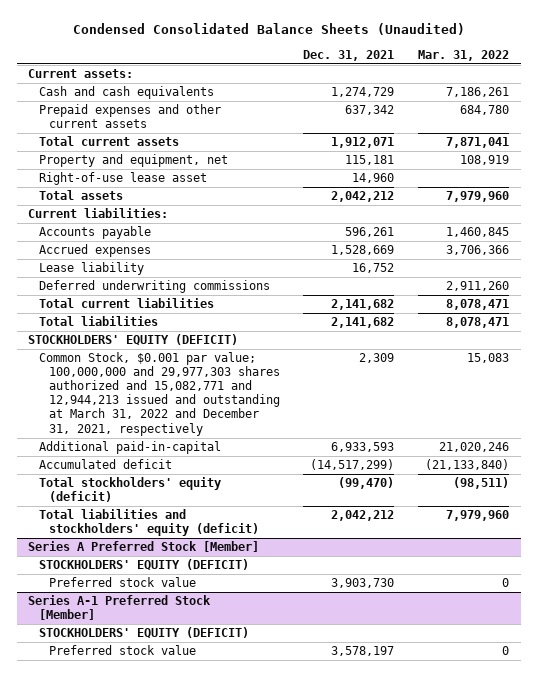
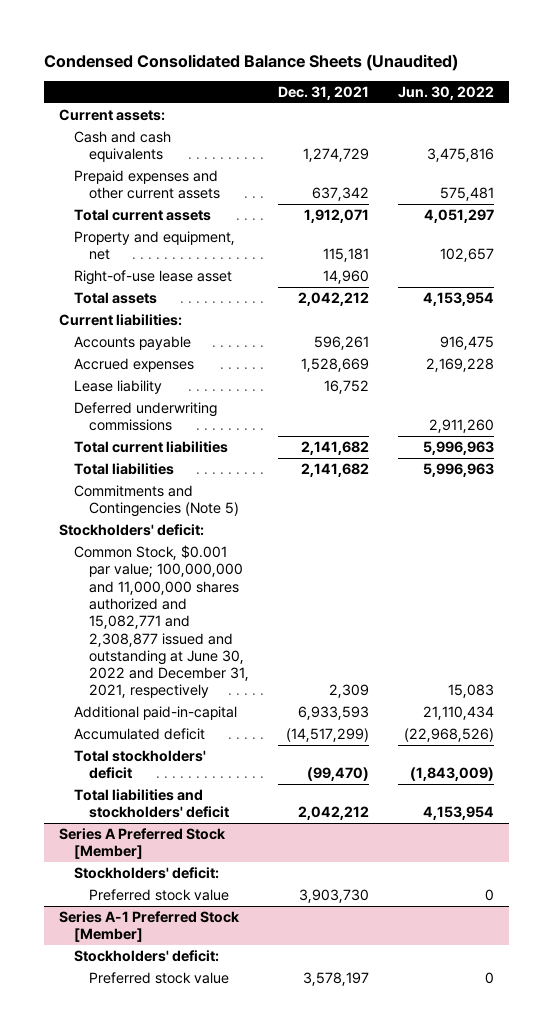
[417,49,509,61] Mar. 31, 2022 -> none
none -> [398,86,495,101] Jun. 30, 2022
none -> [73,484,240,518] Commitments and Contingencies (Note 5)
[28,334,239,346] STOCKHOLDERS' EQUITY (DEFICIT) -> [58,523,204,536] Stockholders' deficit:
[38,352,280,436] Common Stock, $0.001 par value; 100,000,000 and 29,977,303 shares authorized and 15,082,771 and 12,944,213 issued and outstanding at March 31, 2022 and December 31, 2021, respectively -> [73,544,250,699] Common Stock, $0.001 par value; 100,000,000 and 11,000,000 shares authorized and 15,082,771 and 2,308,877 issued and outstanding at June 30, 2022 and December 31, 2021, respectively
[38,477,221,503] Total stockholders' equity (deficit) -> [73,749,206,780] Total stockholders' deficit
[38,509,259,537] Total liabilities and stockholders' equity (deficit) -> [73,788,230,819] Total liabilities and stockholders' deficit
[38,559,249,571] STOCKHOLDERS' EQUITY (DEFICIT) -> [73,866,219,879] Stockholders' deficit:
[38,627,249,639] STOCKHOLDERS' EQUITY (DEFICIT) -> [73,949,219,962] Stockholders' deficit:

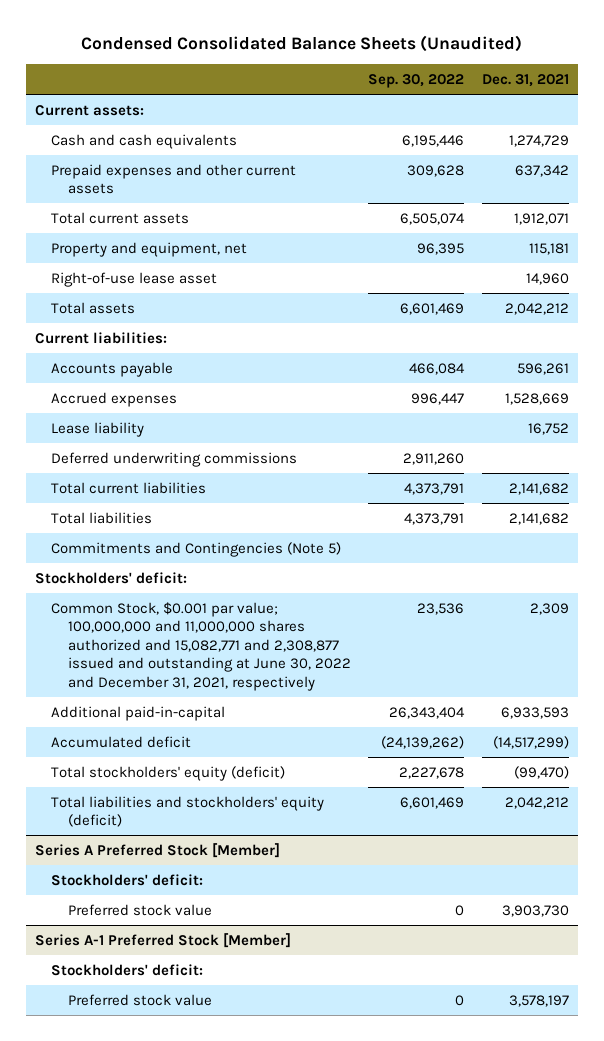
[398,86,495,101] Jun. 30, 2022 -> none
none -> [368,74,465,89] Sep. 30, 2022
[73,749,206,780] Total stockholders' deficit -> [51,765,286,781] Total stockholders' equity (deficit)
[73,788,230,819] Total liabilities and stockholders' deficit -> [51,795,325,828] Total liabilities and stockholders' equity (deficit)

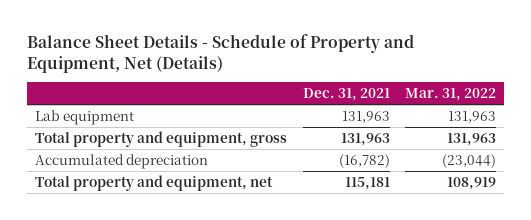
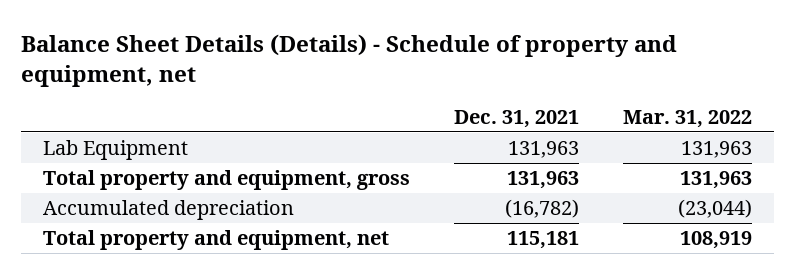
[27,34,415,73] Balance Sheet Details - Schedule of Property and Equipment, Net (Details) -> [20,33,677,88] Balance Sheet Details (Details) - Schedule of property and equipment, net
[35,110,135,126] Lab equipment -> [43,140,189,161] Lab Equipment

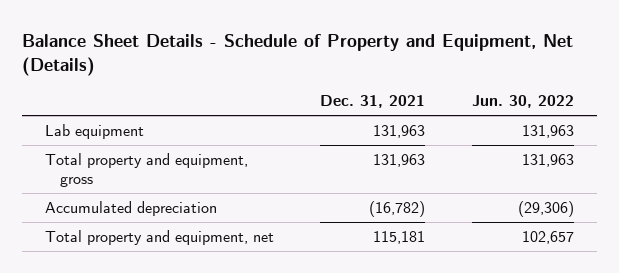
[20,33,677,88] Balance Sheet Details (Details) - Schedule of property and equipment, net -> [22,33,574,76] Balance Sheet Details - Schedule of Property and Equipment, Net (Details)
[623,110,753,129] Mar. 31, 2022 -> none
none -> [471,95,574,109] Jun. 30, 2022
[43,140,189,161] Lab Equipment -> [45,123,145,139] Lab equipment

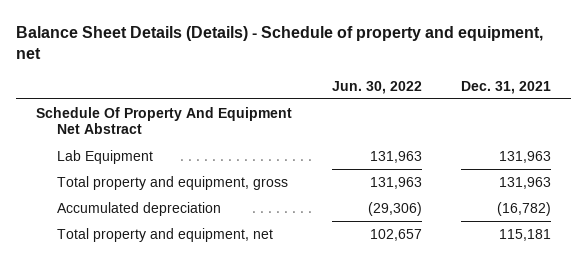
[22,33,574,76] Balance Sheet Details - Schedule of Property and Equipment, Net (Details) -> [16,25,544,60] Balance Sheet Details (Details) - Schedule of property and equipment, net
none -> [35,106,292,135] Schedule Of Property And Equipment Net Abstract
[45,123,145,139] Lab equipment -> [57,149,154,164] Lab Equipment

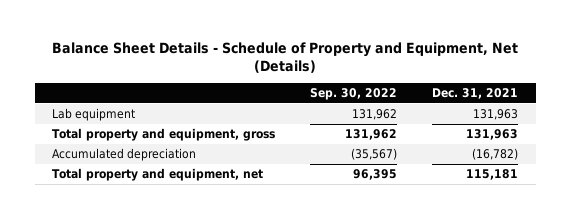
[16,25,544,60] Balance Sheet Details (Details) - Schedule of property and equipment, net -> [52,42,519,74] Balance Sheet Details - Schedule of Property and Equipment, Net (Details)
[331,80,422,94] Jun. 30, 2022 -> none
none -> [310,88,398,101] Sep. 30, 2022
[35,106,292,135] Schedule Of Property And Equipment Net Abstract -> none
[57,149,154,164] Lab Equipment -> [52,108,136,122] Lab equipment

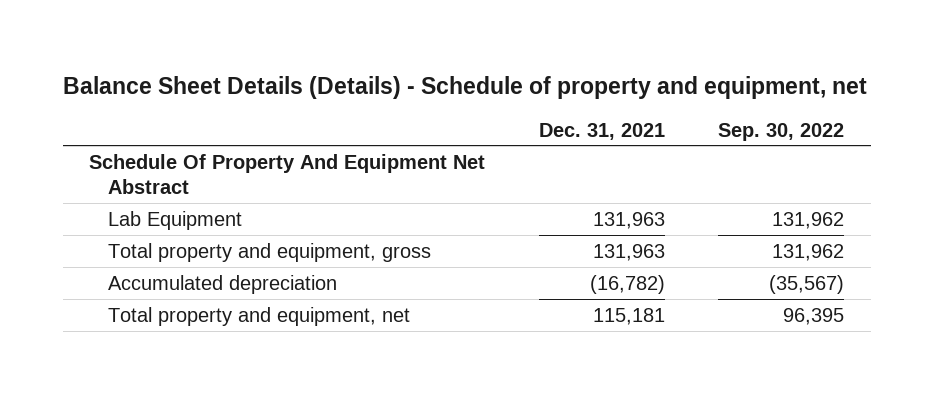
[52,42,519,74] Balance Sheet Details - Schedule of Property and Equipment, Net (Details) -> [62,75,867,99] Balance Sheet Details (Details) - Schedule of property and equipment, net
none -> [89,153,486,195] Schedule Of Property And Equipment Net Abstract
[52,108,136,122] Lab equipment -> [107,210,242,230] Lab Equipment

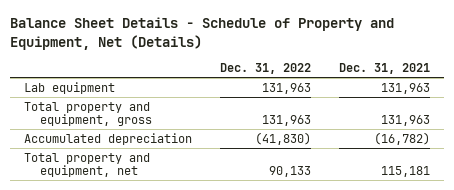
[62,75,867,99] Balance Sheet Details (Details) - Schedule of property and equipment, net -> [10,17,395,50] Balance Sheet Details - Schedule of Property and Equipment, Net (Details)
[718,122,845,141] Sep. 30, 2022 -> none
none -> [220,62,312,74] Dec. 31, 2022
[89,153,486,195] Schedule Of Property And Equipment Net Abstract -> none
[107,210,242,230] Lab Equipment -> [24,81,116,94] Lab equipment

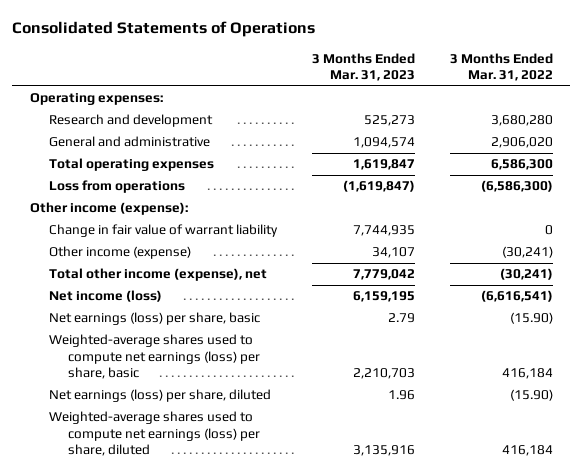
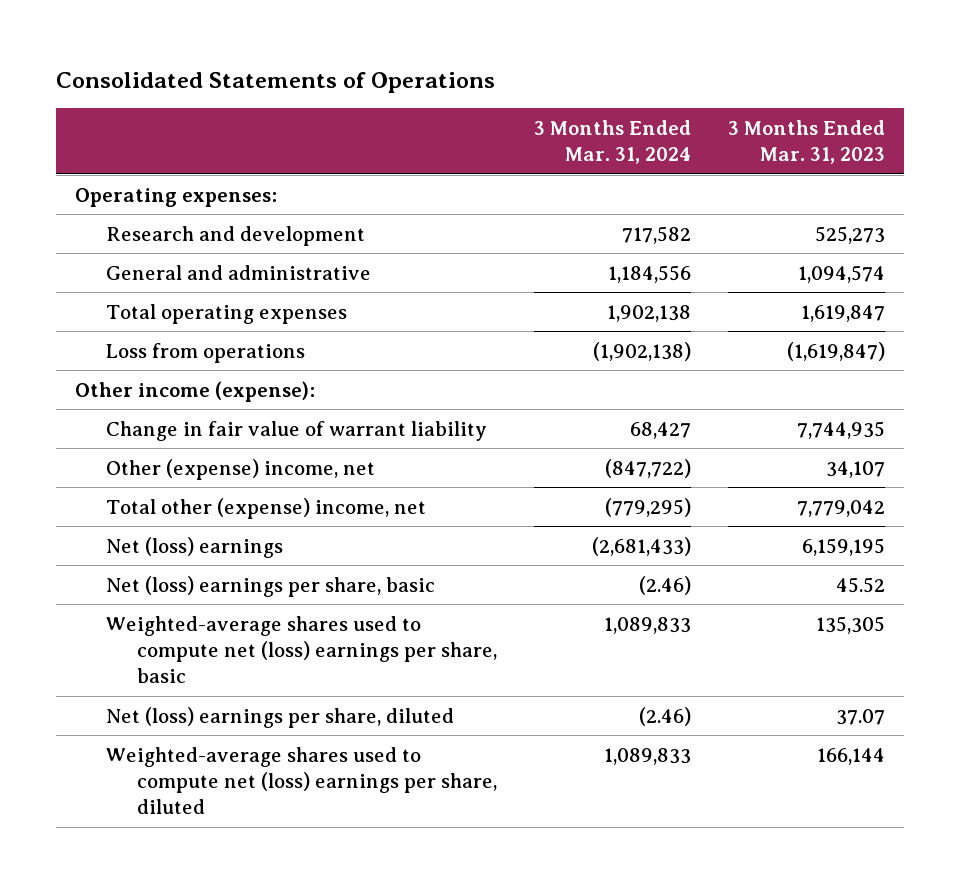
[449,52,553,81] 3 Months Ended Mar. 31, 2022 -> none
none -> [534,119,692,165] 3 Months Ended Mar. 31, 2024
[48,246,191,260] Other income (expense) -> [106,458,376,480] Other (expense) income, net
[48,268,267,282] Total other income (expense), net -> [106,497,427,519] Total other (expense) income, net
[48,290,162,303] Net income (loss) -> [106,536,284,558] Net (loss) earnings
[48,312,260,326] Net earnings (loss) per share, basic -> [106,575,436,597] Net (loss) earnings per share, basic
[387,313,415,324] 2.79 -> [836,576,886,593] 45.52
[48,334,260,380] Weighted-average shares used to compute net earnings (loss) per share, basic -> [106,615,498,684] Weighted-average shares used to compute net (loss) earnings per share, basic
[352,368,415,380] 2,210,703 -> [816,615,886,634] 135,305
[48,389,271,403] Net earnings (loss) per share, diluted -> [106,706,455,728] Net (loss) earnings per share, diluted
[387,390,415,401] 1.96 -> [836,708,886,725] 37.07
[48,411,260,457] Weighted-average shares used to compute net earnings (loss) per share, diluted -> [106,746,498,815] Weighted-average shares used to compute net (loss) earnings per share, diluted
[352,445,415,457] 3,135,916 -> [817,747,886,765] 166,144

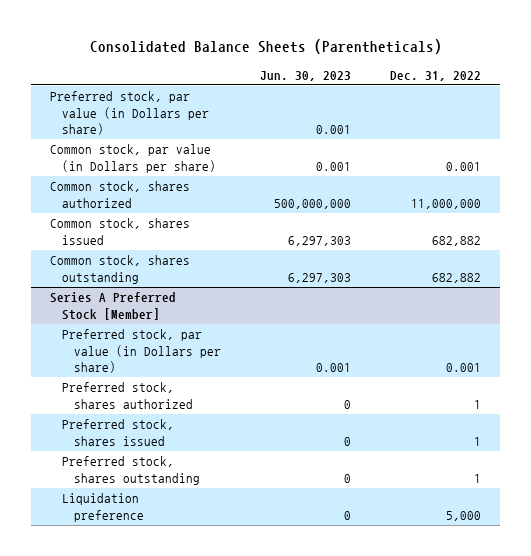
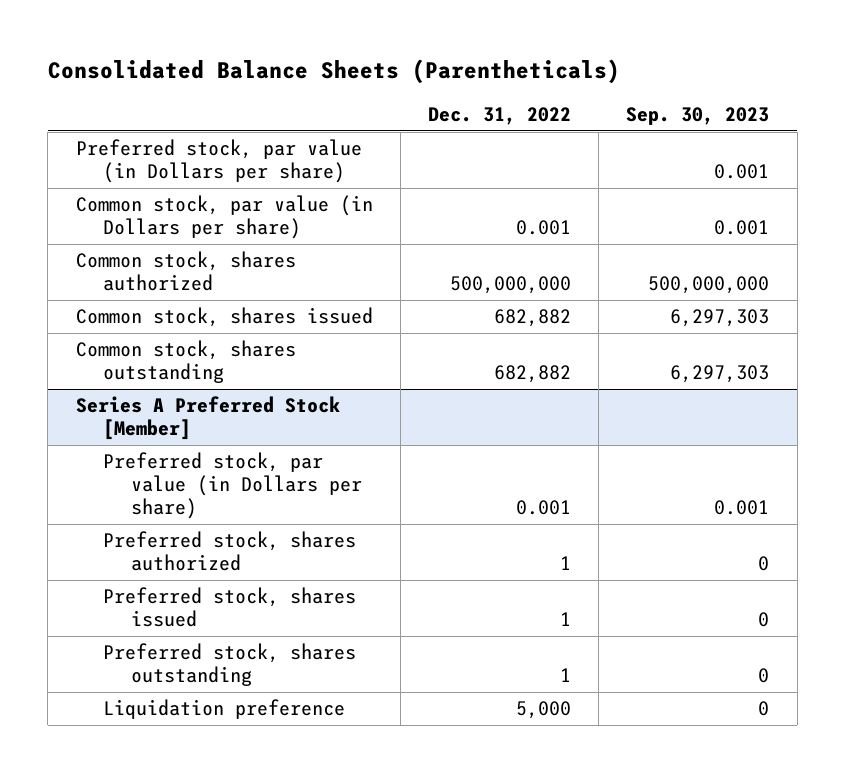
[259,70,351,81] Jun. 30, 2023 -> none
none -> [626,107,770,126] Sep. 30, 2023
[410,198,481,209] 11,000,000 -> [450,276,572,295] 500,000,000

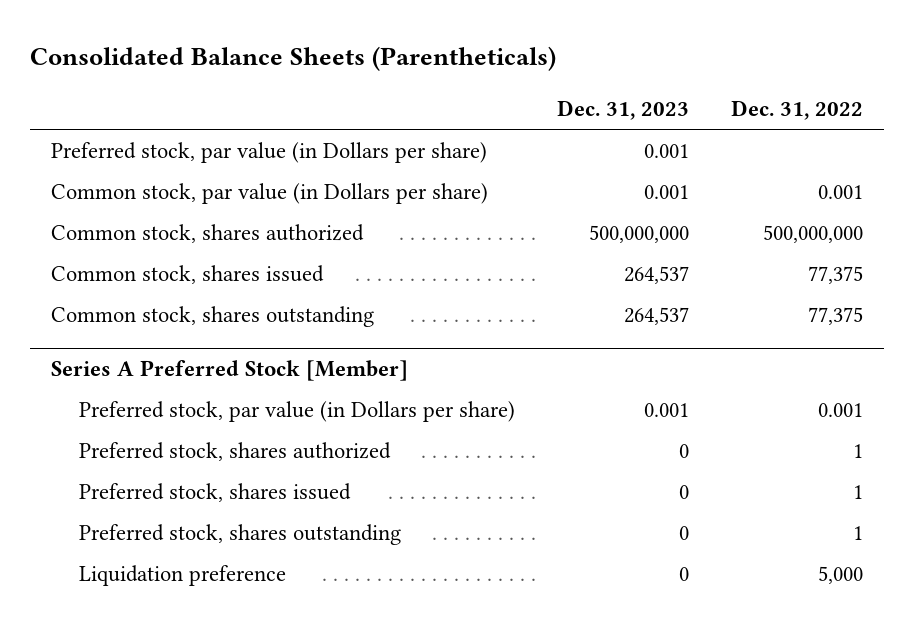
[626,107,770,126] Sep. 30, 2023 -> none
none -> [557,100,690,121] Dec. 31, 2023
[494,309,572,328] 682,882 -> [808,266,864,285] 77,375
[494,365,572,384] 682,882 -> [808,307,864,326] 77,375

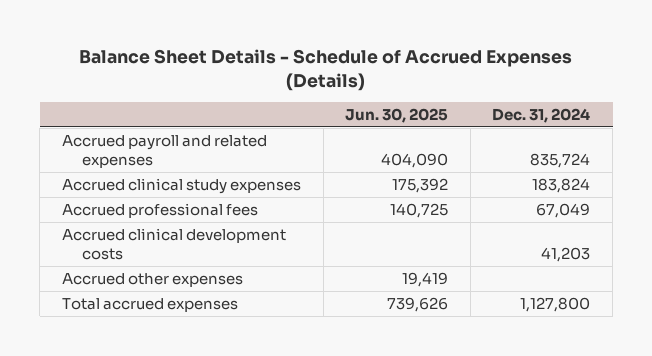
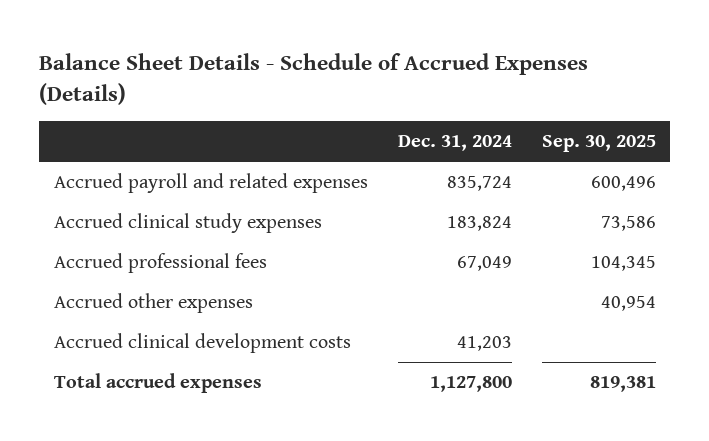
[345,107,449,123] Jun. 30, 2025 -> none
none -> [541,135,656,153] Sep. 30, 2025
[62,227,287,261] Accrued clinical development costs -> [53,333,351,354] Accrued clinical development costs

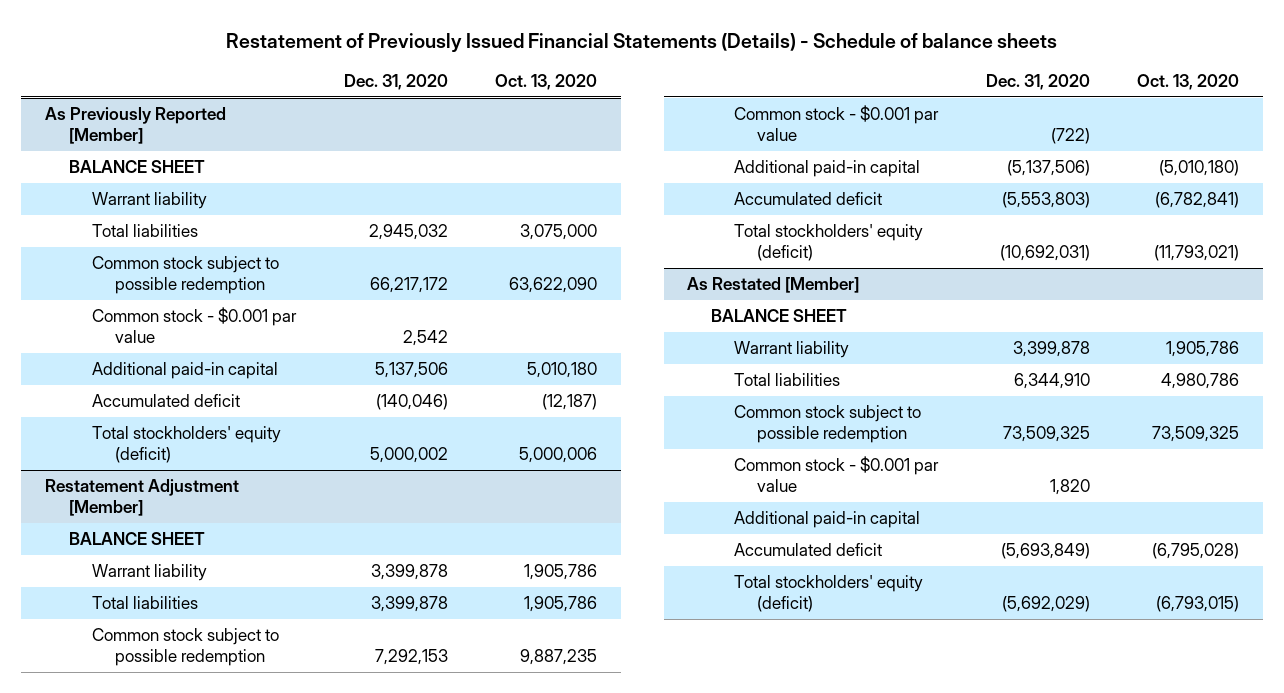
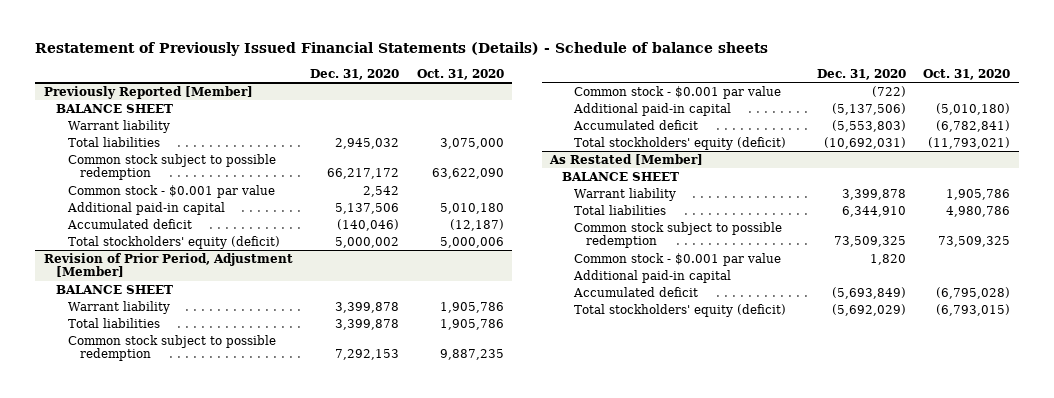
[495,74,598,91] Oct. 13, 2020 -> none
none -> [416,68,504,80] Oct. 31, 2020
[45,107,227,145] As Previously Reported [Member] -> [43,85,253,99] Previously Reported [Member]
[45,479,240,517] Restatement Adjustment [Member] -> [43,252,293,278] Revision of Prior Period, Adjustment [Member]

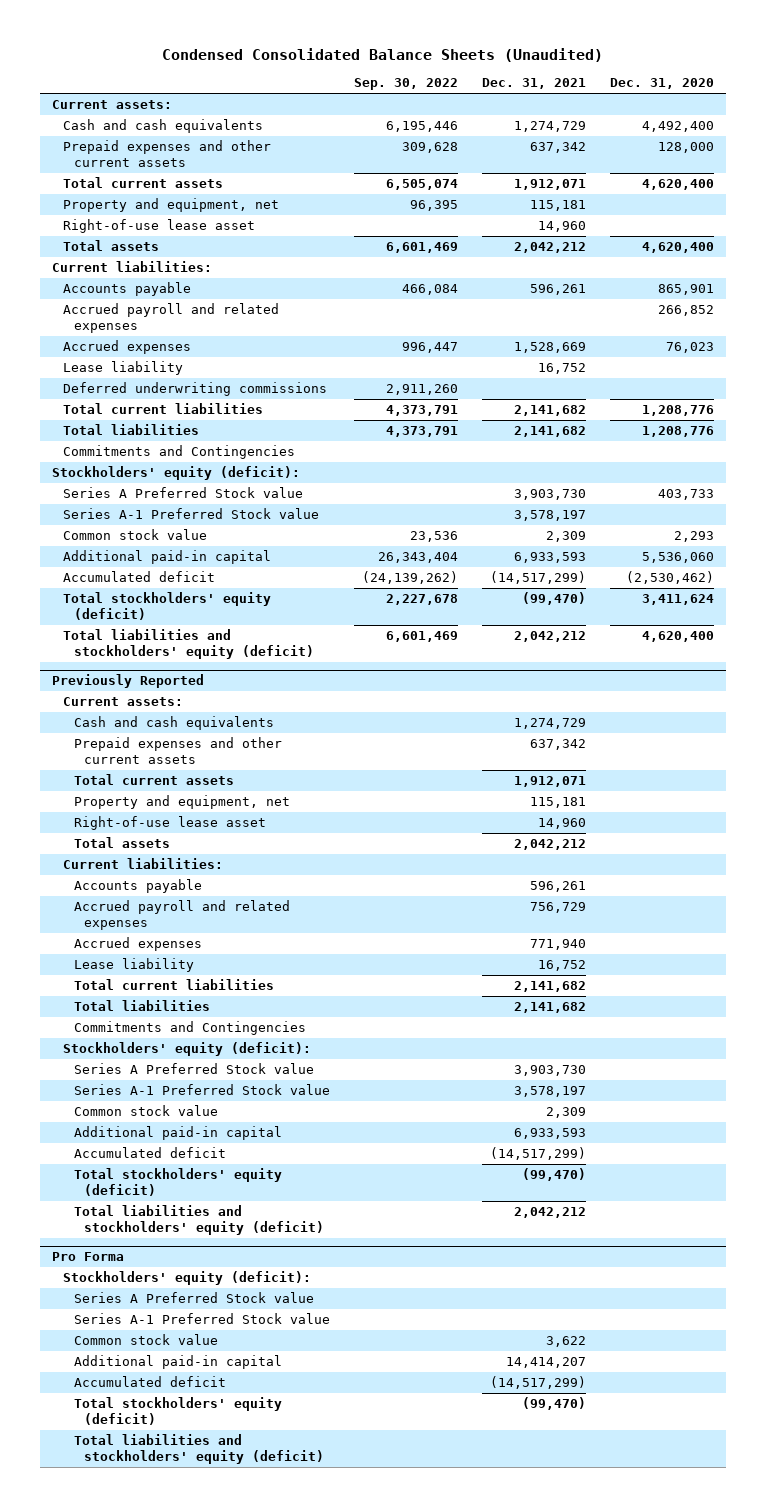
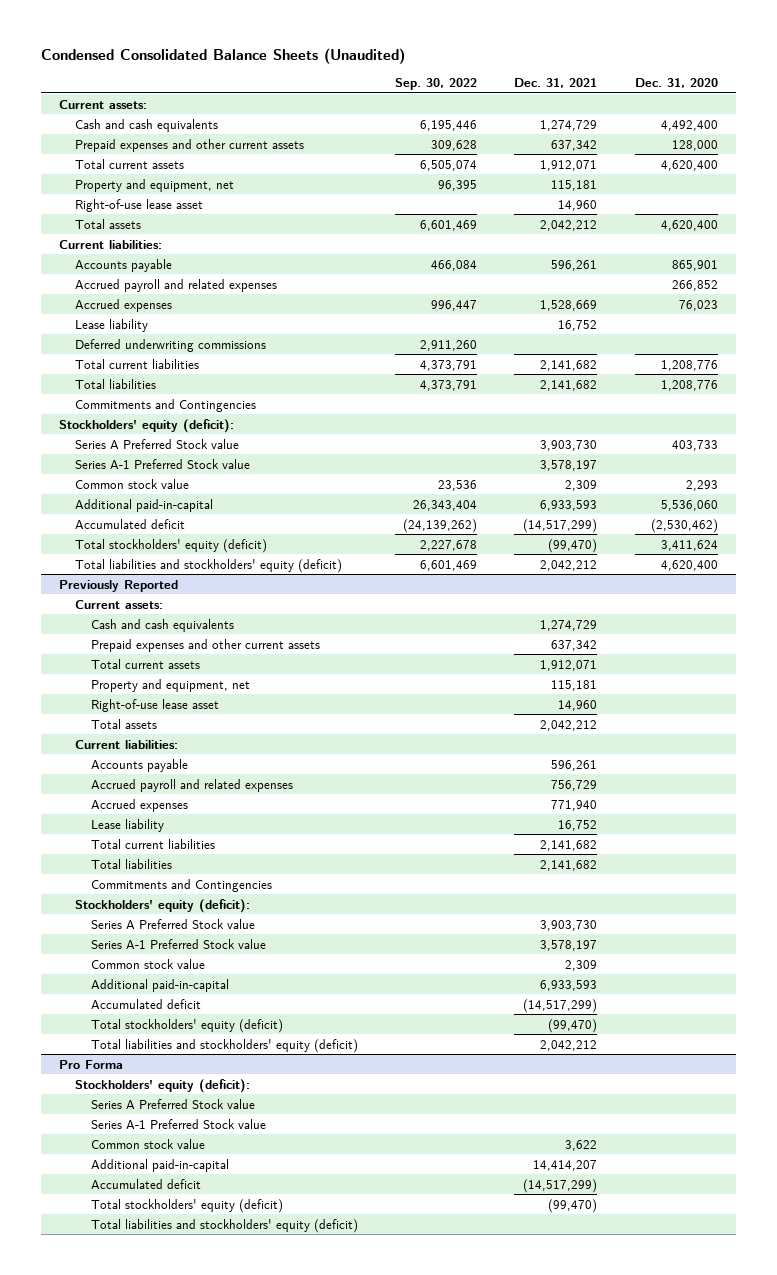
[62,550,271,565] Additional paid-in capital -> [75,498,214,512] Additional paid-in-capital
[73,1126,282,1141] Additional paid-in capital -> [91,978,230,992] Additional paid-in-capital
[73,1355,282,1370] Additional paid-in capital -> [91,1158,230,1172] Additional paid-in-capital

